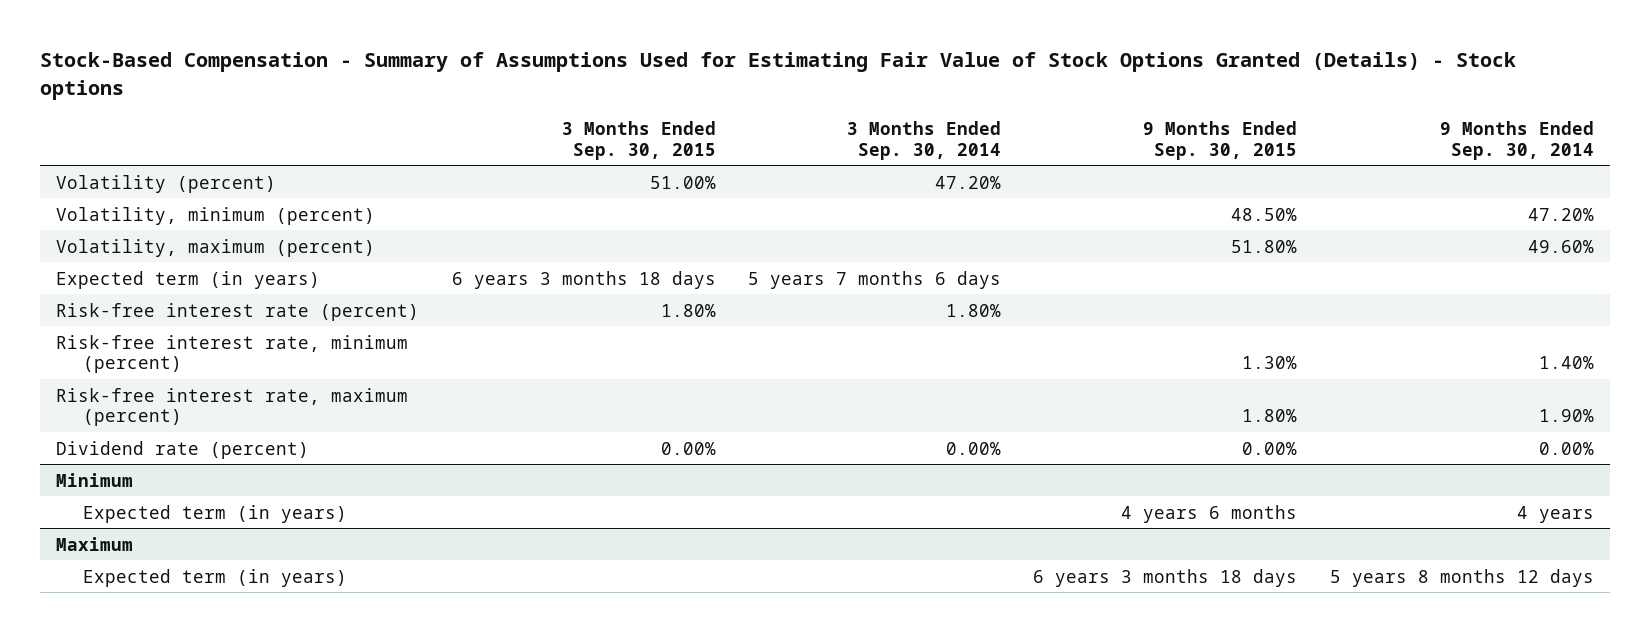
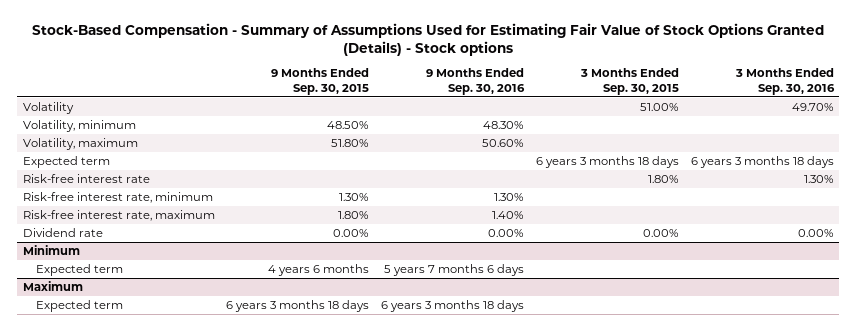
[846,120,1001,160] 3 Months Ended Sep. 30, 2014 -> none
[1439,120,1594,160] 9 Months Ended Sep. 30, 2014 -> none
none -> [426,68,526,96] 9 Months Ended Sep. 30, 2016
none -> [734,68,835,96] 3 Months Ended Sep. 30, 2016
[56,174,277,193] Volatility (percent) -> [22,101,74,114] Volatility
[56,206,376,225] Volatility, minimum (percent) -> [22,119,136,132] Volatility, minimum
[56,238,376,257] Volatility, maximum (percent) -> [22,137,138,150] Volatility, maximum
[56,270,321,289] Expected term (in years) -> [22,155,110,168] Expected term
[56,302,420,321] Risk-free interest rate (percent) -> [22,173,150,183] Risk-free interest rate
[56,334,409,374] Risk-free interest rate, minimum (percent) -> [22,191,213,203] Risk-free interest rate, minimum
[56,387,409,427] Risk-free interest rate, maximum (percent) -> [22,209,215,221] Risk-free interest rate, maximum
[56,440,310,459] Dividend rate (percent) -> [22,227,103,237] Dividend rate
[82,504,347,523] Expected term (in years) -> [36,263,124,276] Expected term
[82,568,347,587] Expected term (in years) -> [36,299,124,312] Expected term

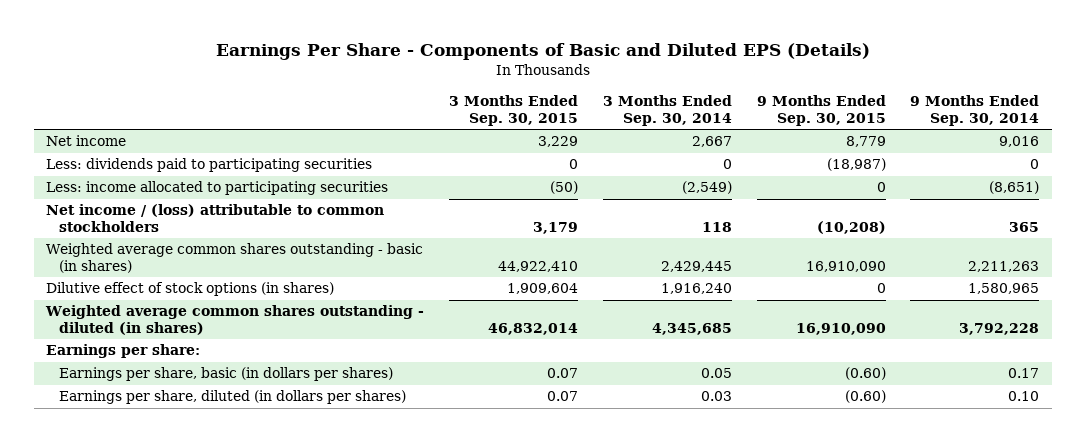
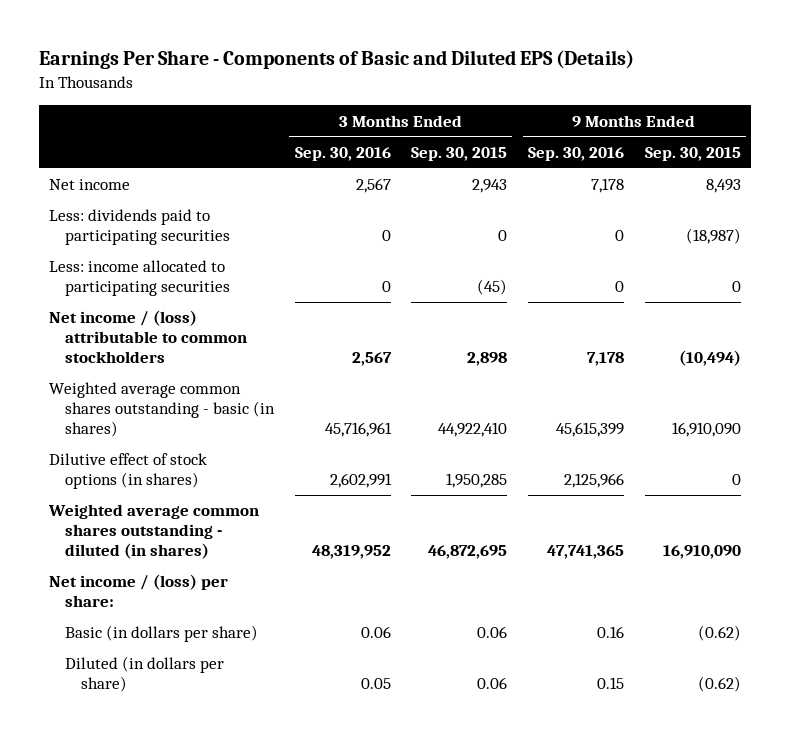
[602,95,732,126] 3 Months Ended Sep. 30, 2014 -> none
[910,95,1040,126] 9 Months Ended Sep. 30, 2014 -> none
none -> [294,147,391,162] Sep. 30, 2016
none -> [527,147,624,162] Sep. 30, 2016
[538,136,579,148] 3,229 -> [472,179,508,194] 2,943
[845,136,886,148] 8,779 -> [705,179,741,194] 8,493
[550,181,579,195] (50) -> [477,279,508,296] (45)
[533,222,579,235] 3,179 -> [467,352,508,367] 2,898
[816,221,886,235] (10,208) -> [678,350,741,367] (10,494)
[507,283,579,295] 1,909,604 -> [446,473,508,489] 1,950,285
[488,323,579,336] 46,832,014 -> [428,545,508,560] 46,872,695
[46,344,201,359] Earnings per share: -> [48,574,228,608] Net income / (loss) per share:
[59,367,394,382] Earnings per share, basic (in dollars per shares) -> [64,625,258,643] Basic (in dollars per share)
[547,368,579,379] 0.07 -> [477,626,508,639] 0.06
[844,367,886,381] (0.60) -> [697,625,741,642] (0.62)
[59,390,407,405] Earnings per share, diluted (in dollars per shares) -> [64,656,224,693] Diluted (in dollars per share)
[547,391,579,402] 0.07 -> [477,677,508,690] 0.06
[844,390,886,404] (0.60) -> [697,676,741,693] (0.62)

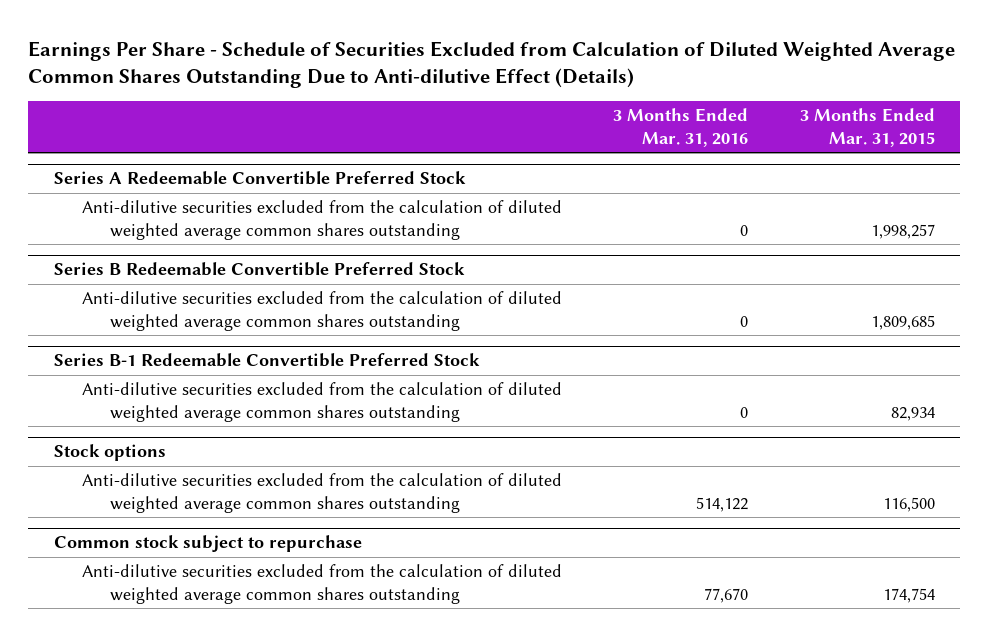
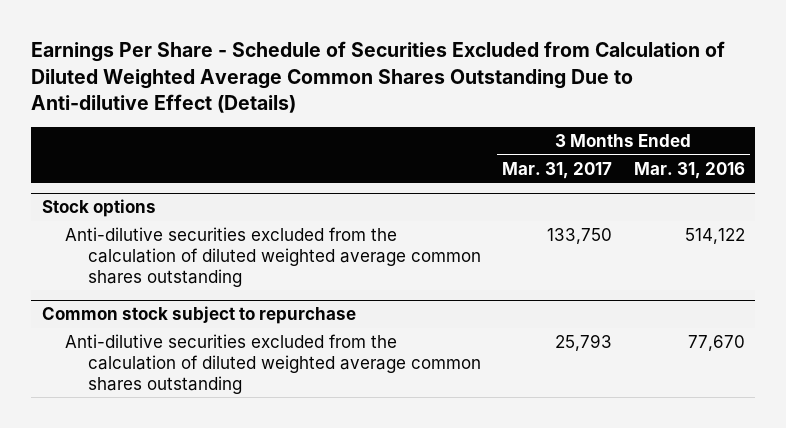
[799,108,935,147] 3 Months Ended Mar. 31, 2015 -> none
none -> [502,161,613,179] Mar. 31, 2017
[53,171,466,186] Series A Redeemable Convertible Preferred Stock -> none
[82,199,563,240] Anti-dilutive securities excluded from the calculation of diluted weighted average common shares outstanding -> none
[53,262,465,277] Series B Redeemable Convertible Preferred Stock -> none
[82,290,563,331] Anti-dilutive securities excluded from the calculation of diluted weighted average common shares outstanding -> none
[53,353,480,368] Series B-1 Redeemable Convertible Preferred Stock -> none
[82,381,563,422] Anti-dilutive securities excluded from the calculation of diluted weighted average common shares outstanding -> none

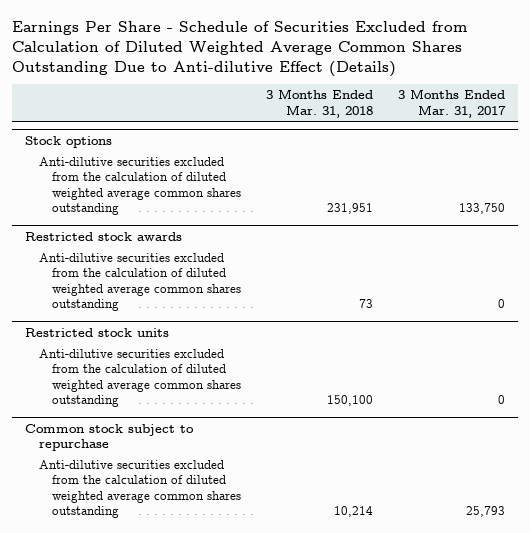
[633,161,745,179] Mar. 31, 2016 -> none
none -> [266,89,374,118] 3 Months Ended Mar. 31, 2018
none -> [24,231,182,241] Restricted stock awards
none -> [38,253,242,312] Anti-dilutive securities excluded from the calculation of diluted weighted average common shares outstanding
none -> [24,327,169,337] Restricted stock units
none -> [38,349,242,408] Anti-dilutive securities excluded from the calculation of diluted weighted average common shares outstanding

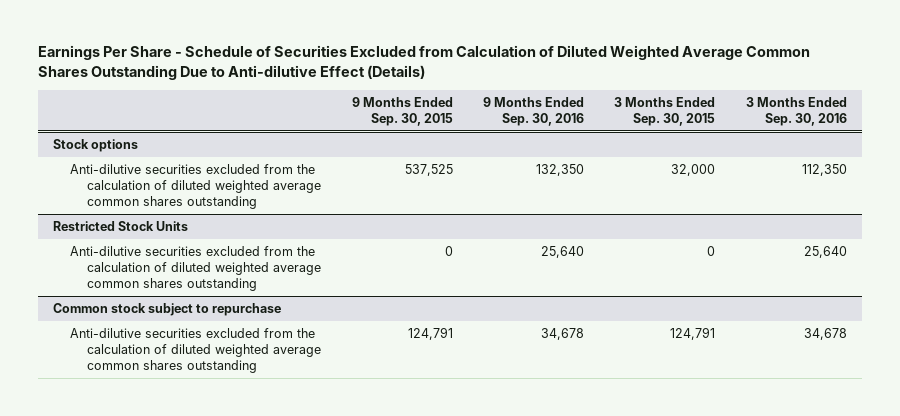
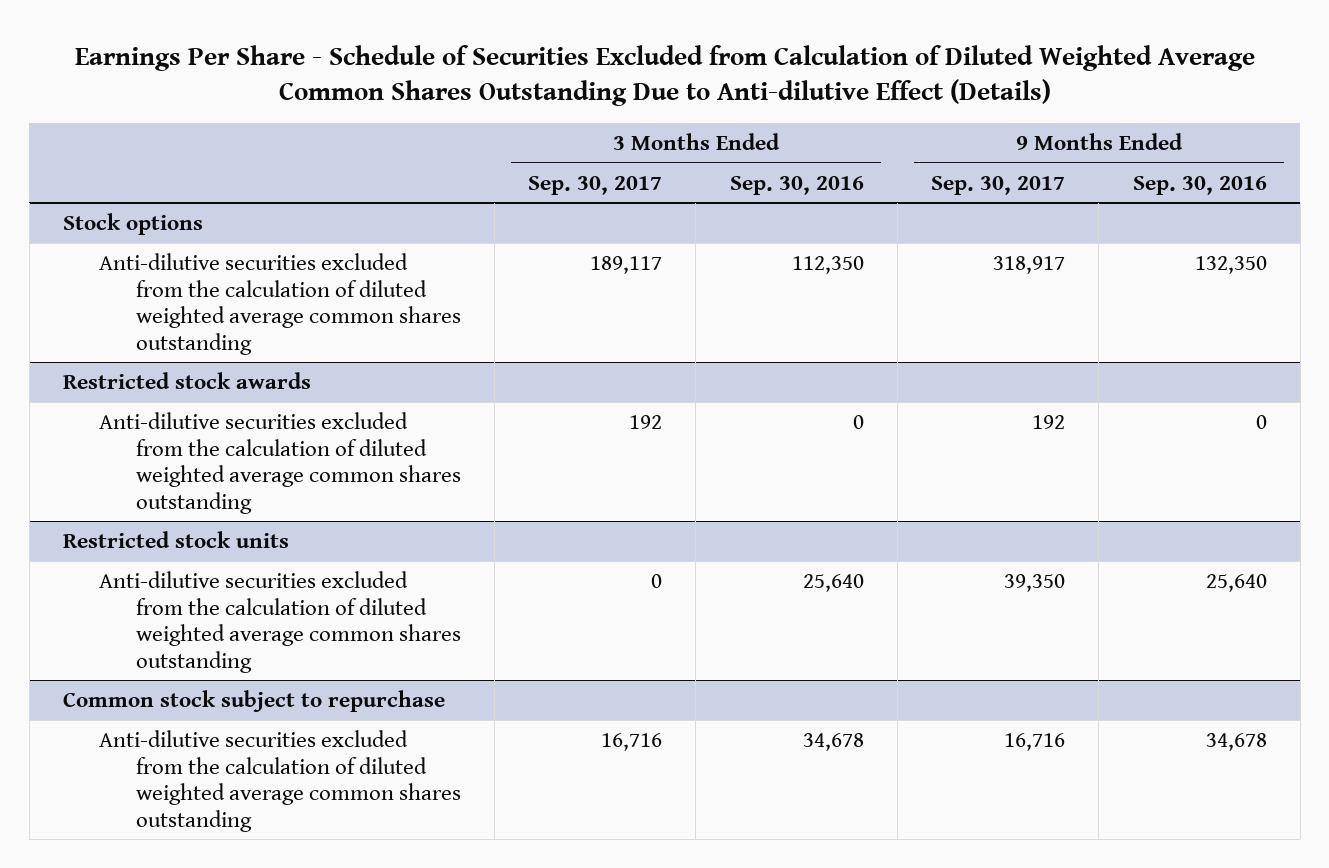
[351,96,453,126] 9 Months Ended Sep. 30, 2015 -> none
[614,96,716,126] 3 Months Ended Sep. 30, 2015 -> none
none -> [528,175,663,195] Sep. 30, 2017
none -> [931,175,1066,195] Sep. 30, 2017
none -> [62,371,311,389] Restricted stock awards
none -> [99,411,461,514] Anti-dilutive securities excluded from the calculation of diluted weighted average common shares outstanding
[52,221,188,232] Restricted Stock Units -> [62,530,289,548] Restricted stock units

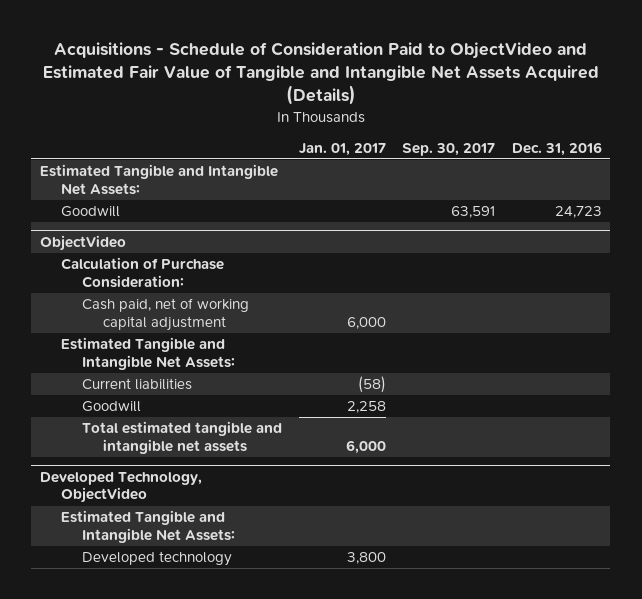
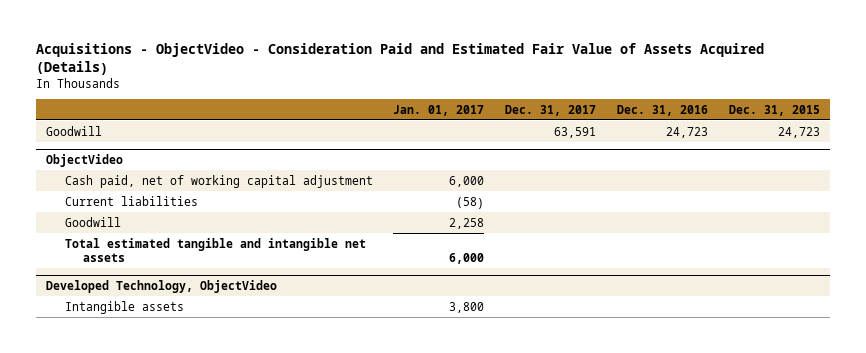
[42,41,599,106] Acquisitions - Schedule of Consideration Paid to ObjectVideo and Estimated Fair Value of Tangible and Intangible Net Assets Acquired (Details) -> [36,42,765,75] Acquisitions - ObjectVideo - Consideration Paid and Estimated Fair Value of Assets Acquired (Details)
[402,142,496,156] Sep. 30, 2017 -> none
none -> [505,104,597,116] Dec. 31, 2017
none -> [728,104,820,116] Dec. 31, 2015
[39,164,278,195] Estimated Tangible and Intangible Net Assets: -> none
[60,257,224,288] Calculation of Purchase Consideration: -> none
[60,337,235,370] Estimated Tangible and Intangible Net Assets: -> none
[60,510,235,543] Estimated Tangible and Intangible Net Assets: -> none
[81,551,232,567] Developed technology -> [64,300,184,314] Intangible assets

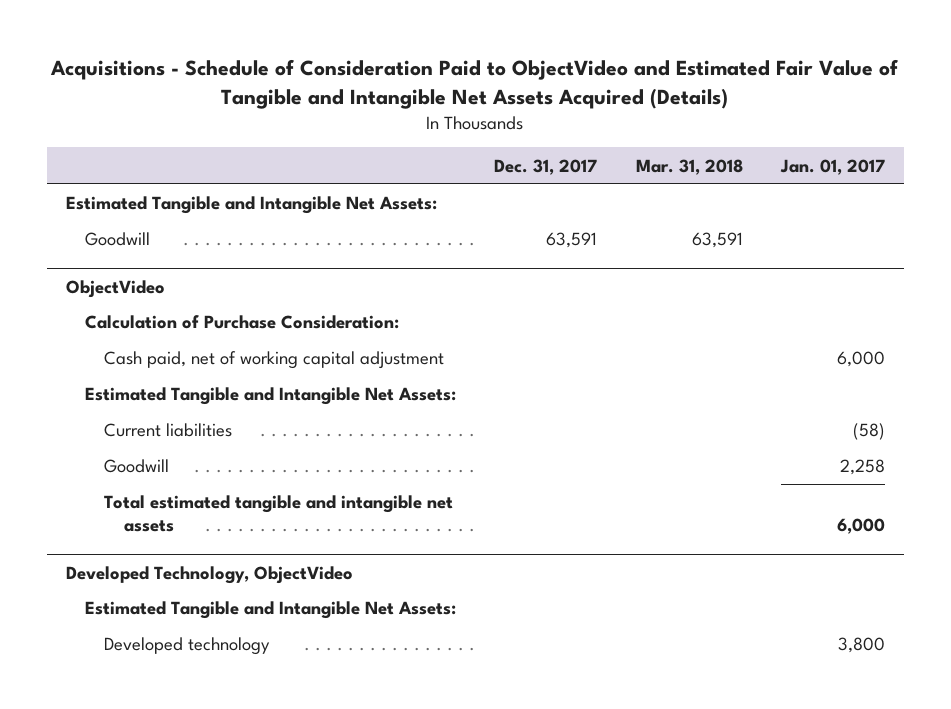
[36,42,765,75] Acquisitions - ObjectVideo - Consideration Paid and Estimated Fair Value of Assets Acquired (Details) -> [50,59,899,109] Acquisitions - Schedule of Consideration Paid to ObjectVideo and Estimated Fair Value of Tangible and Intangible Net Assets Acquired (Details)
[616,104,708,116] Dec. 31, 2016 -> none
[728,104,820,116] Dec. 31, 2015 -> none
none -> [635,158,743,175] Mar. 31, 2018
none -> [65,196,437,215] Estimated Tangible and Intangible Net Assets:
none -> [85,315,400,330] Calculation of Purchase Consideration:
none -> [85,387,457,406] Estimated Tangible and Intangible Net Assets:
none -> [85,601,457,620] Estimated Tangible and Intangible Net Assets:
[64,300,184,314] Intangible assets -> [104,637,271,656] Developed technology

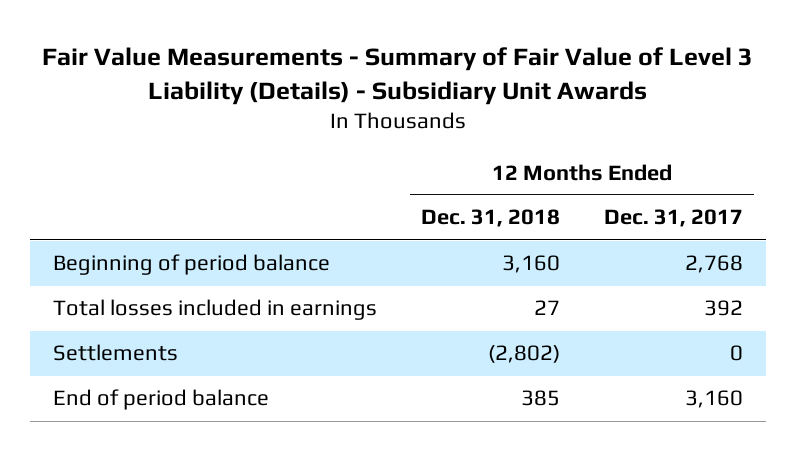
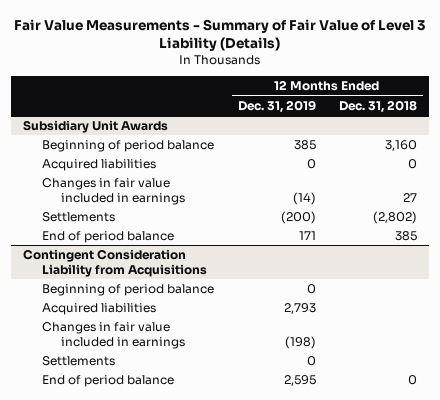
[42,46,754,105] Fair Value Measurements - Summary of Fair Value of Level 3 Liability (Details) - Subsidiary Unit Awards -> [13,18,426,52] Fair Value Measurements - Summary of Fair Value of Level 3 Liability (Details)
[604,209,744,228] Dec. 31, 2017 -> none
none -> [237,99,316,113] Dec. 31, 2019
none -> [23,120,169,134] Subsidiary Unit Awards
none -> [42,159,157,172] Acquired liabilities
[52,299,377,321] Total losses included in earnings -> [42,178,186,205] Changes in fair value included in earnings
none -> [23,249,208,277] Contingent Consideration Liability from Acquisitions
none -> [42,284,215,297] Beginning of period balance
none -> [42,303,157,316] Acquired liabilities
none -> [42,322,186,349] Changes in fair value included in earnings
none -> [42,356,116,367] Settlements
none -> [42,375,175,388] End of period balance

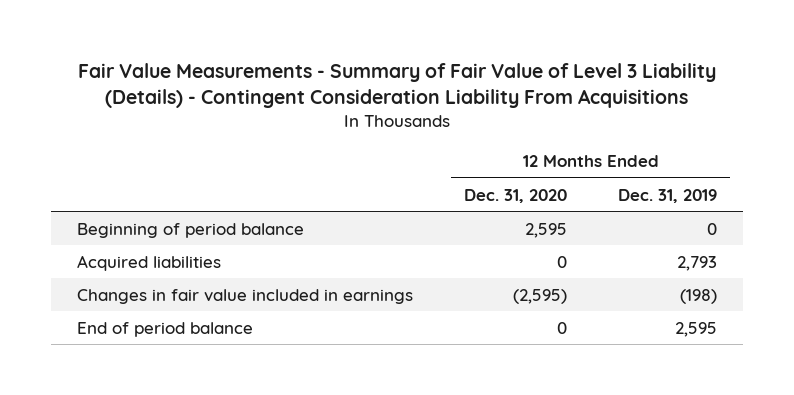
[13,18,426,52] Fair Value Measurements - Summary of Fair Value of Level 3 Liability (Details) -> [78,62,717,109] Fair Value Measurements - Summary of Fair Value of Level 3 Liability (Details) - Contingent Consideration Liability From Acquisitions
[338,99,417,113] Dec. 31, 2018 -> none
none -> [464,188,568,203] Dec. 31, 2020
[23,120,169,134] Subsidiary Unit Awards -> none
[42,140,215,153] Beginning of period balance -> none
[42,159,157,172] Acquired liabilities -> none
[42,178,186,205] Changes in fair value included in earnings -> none
[42,212,116,223] Settlements -> none
[42,231,175,244] End of period balance -> none
[23,249,208,277] Contingent Consideration Liability from Acquisitions -> none
[42,356,116,367] Settlements -> none

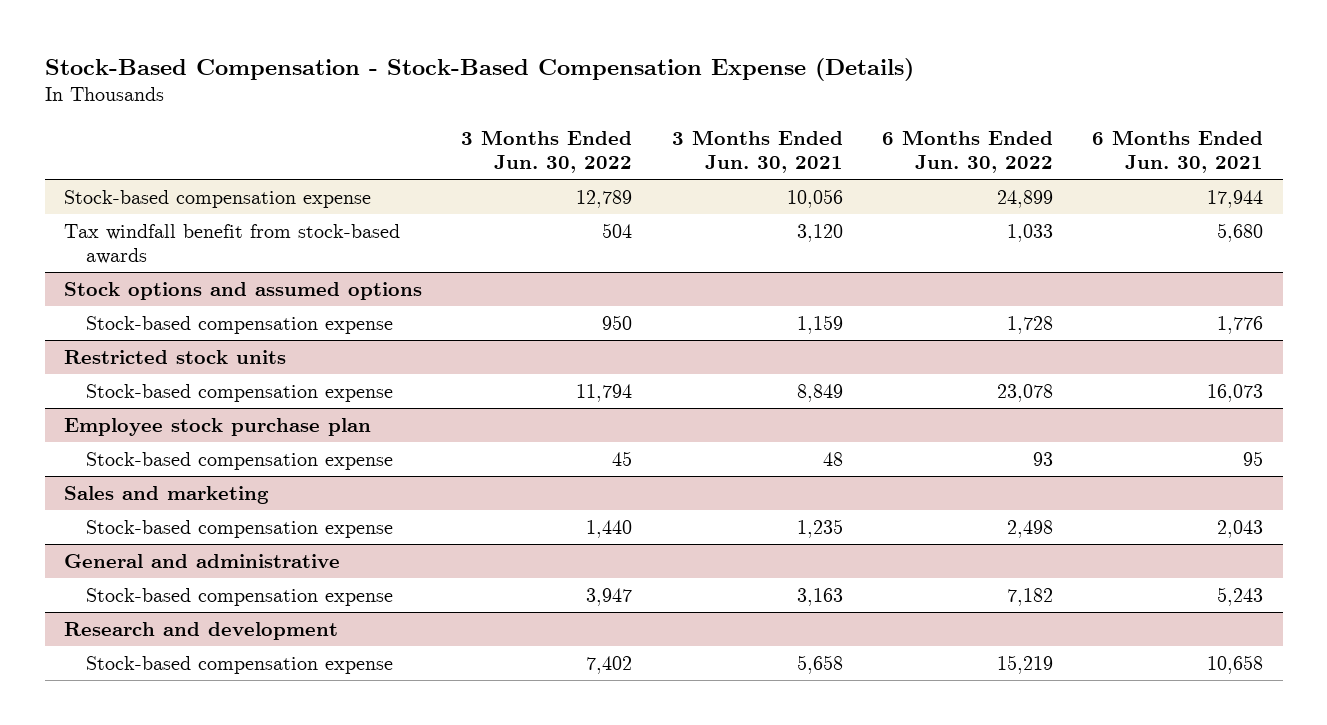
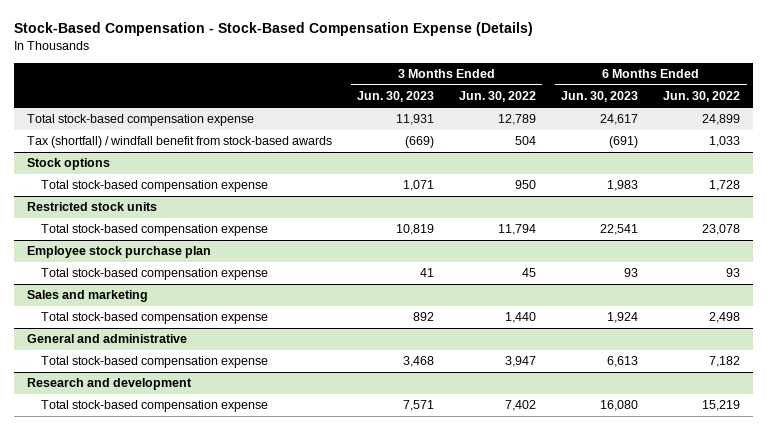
[671,129,843,173] 3 Months Ended Jun. 30, 2021 -> none
[1092,129,1264,173] 6 Months Ended Jun. 30, 2021 -> none
none -> [357,91,435,103] Jun. 30, 2023
none -> [561,91,639,103] Jun. 30, 2023
[64,189,372,208] Stock-based compensation expense -> [26,114,254,127] Total stock-based compensation expense
[64,223,401,264] Tax windfall benefit from stock-based awards -> [26,136,332,149] Tax (shortfall) / windfall benefit from stock-based awards
[64,281,423,300] Stock options and assumed options -> [26,158,110,171] Stock options
[86,315,394,334] Stock-based compensation expense -> [41,180,269,193] Total stock-based compensation expense
[86,383,394,402] Stock-based compensation expense -> [41,224,269,237] Total stock-based compensation expense
[86,451,394,470] Stock-based compensation expense -> [41,268,269,281] Total stock-based compensation expense
[86,519,394,538] Stock-based compensation expense -> [41,312,269,325] Total stock-based compensation expense
[86,587,394,606] Stock-based compensation expense -> [41,356,269,369] Total stock-based compensation expense
[86,655,394,674] Stock-based compensation expense -> [41,400,269,413] Total stock-based compensation expense

